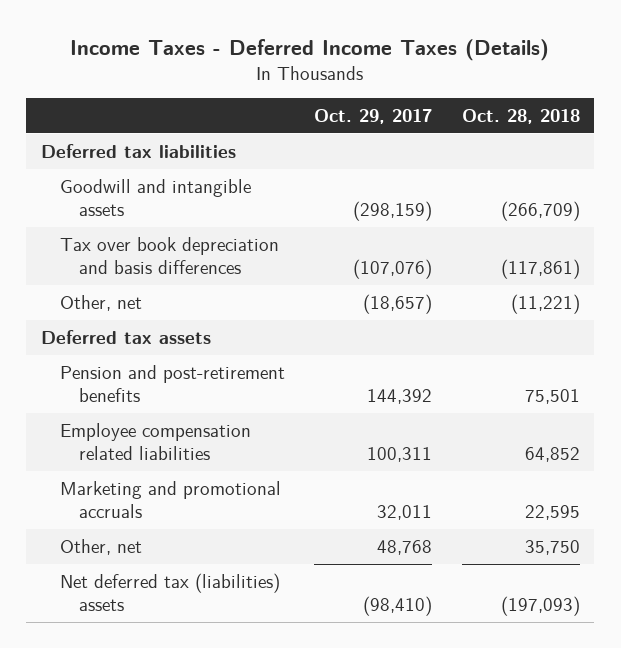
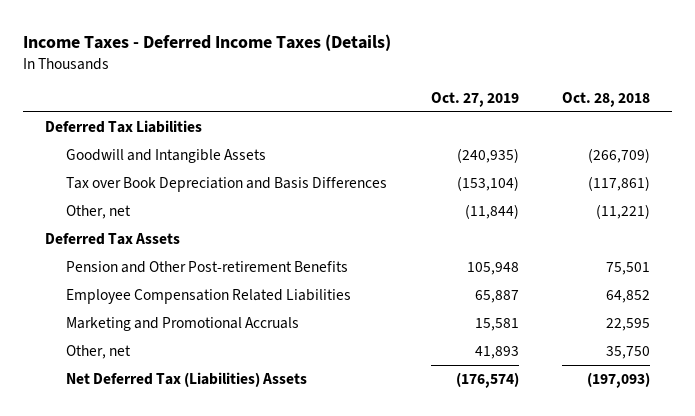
[314,108,433,124] Oct. 29, 2017 -> none
none -> [430,92,519,108] Oct. 27, 2019
[41,143,237,158] Deferred tax liabilities -> [45,119,203,133] Deferred Tax Liabilities
[60,178,252,217] Goodwill and intangible assets -> [66,148,267,163] Goodwill and Intangible Assets
[60,236,280,275] Tax over book depreciation and basis differences -> [66,176,388,192] Tax over Book Depreciation and Basis Differences
[41,329,212,344] Deferred tax assets -> [45,232,181,245] Deferred Tax Assets
[60,364,286,403] Pension and post-retirement benefits -> [66,260,349,273] Pension and Other Post-retirement Benefits
[60,422,252,461] Employee compensation related liabilities -> [66,288,352,304] Employee Compensation Related Liabilities
[60,480,282,519] Marketing and promotional accruals -> [66,316,300,331] Marketing and Promotional Accruals
[60,572,281,612] Net deferred tax (liabilities) assets -> [66,371,308,387] Net Deferred Tax (Liabilities) Assets

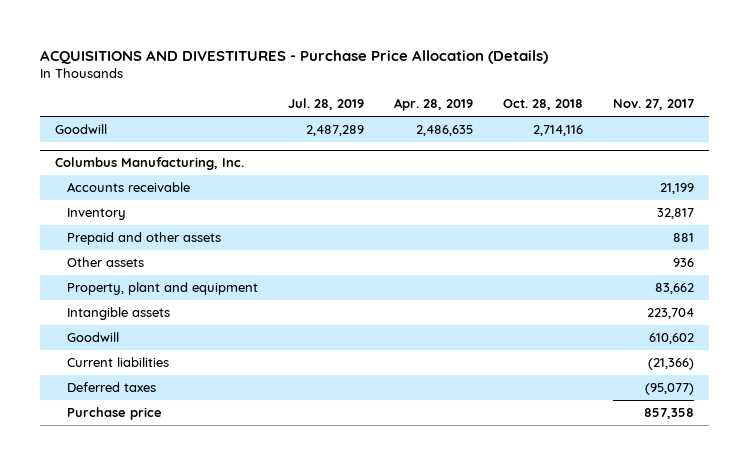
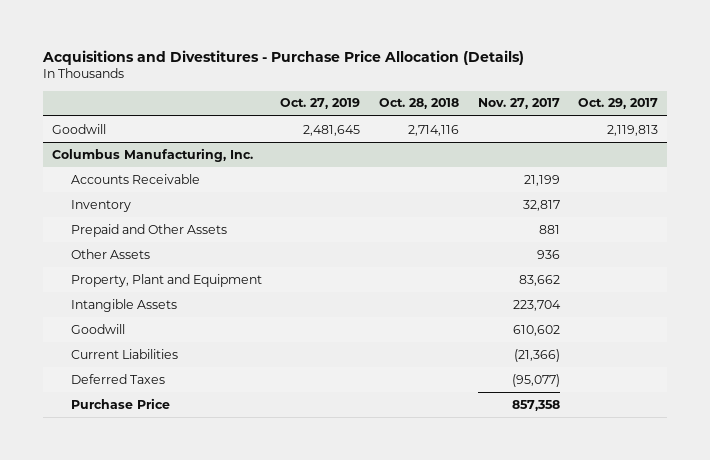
[40,49,549,64] ACQUISITIONS AND DIVESTITURES - Purchase Price Allocation (Details) -> [41,49,524,65] Acquisitions and Divestitures - Purchase Price Allocation (Details)
[288,98,365,111] Jul. 28, 2019 -> none
[394,98,474,112] Apr. 28, 2019 -> none
none -> [280,98,361,110] Oct. 27, 2019
none -> [578,98,659,110] Oct. 29, 2017
[67,182,191,193] Accounts receivable -> [70,173,200,184] Accounts Receivable
[67,232,222,246] Prepaid and other assets -> [70,223,227,237] Prepaid and Other Assets
[67,257,145,268] Other assets -> [70,248,150,259] Other Assets
[67,282,259,296] Property, plant and equipment -> [70,273,262,287] Property, Plant and Equipment
[67,307,171,321] Intangible assets -> [70,298,177,312] Intangible Assets
[67,357,170,368] Current liabilities -> [70,348,178,359] Current Liabilities
[67,382,157,393] Deferred taxes -> [70,373,165,384] Deferred Taxes
[67,407,163,421] Purchase price -> [70,397,170,409] Purchase Price

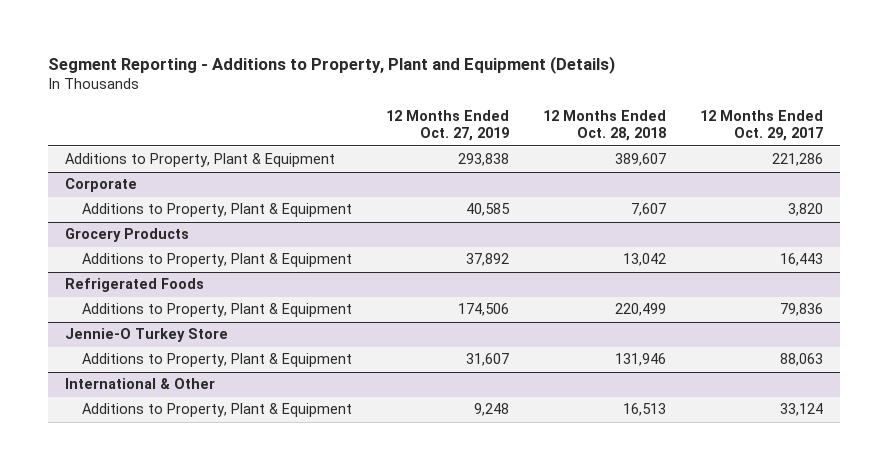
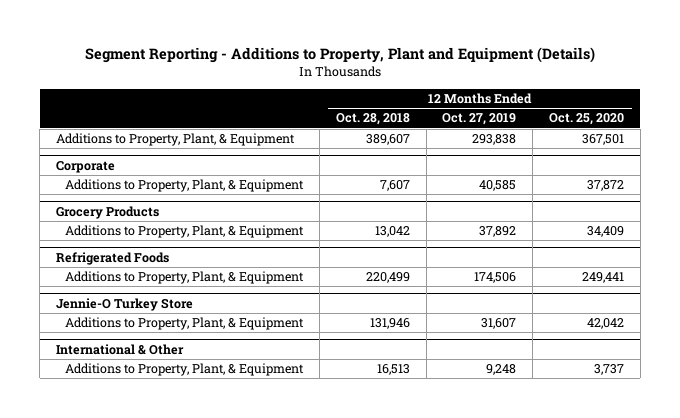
[700,110,824,142] 12 Months Ended Oct. 29, 2017 -> none
none -> [548,113,624,126] Oct. 25, 2020
[64,153,335,168] Additions to Property, Plant & Equipment -> [56,133,296,147] Additions to Property, Plant, & Equipment
[82,203,353,218] Additions to Property, Plant & Equipment -> [65,179,305,193] Additions to Property, Plant, & Equipment
[82,253,353,268] Additions to Property, Plant & Equipment -> [65,225,305,239] Additions to Property, Plant, & Equipment
[82,303,353,318] Additions to Property, Plant & Equipment -> [65,271,305,285] Additions to Property, Plant, & Equipment
[82,353,353,368] Additions to Property, Plant & Equipment -> [65,317,305,331] Additions to Property, Plant, & Equipment
[82,403,353,418] Additions to Property, Plant & Equipment -> [65,363,305,377] Additions to Property, Plant, & Equipment

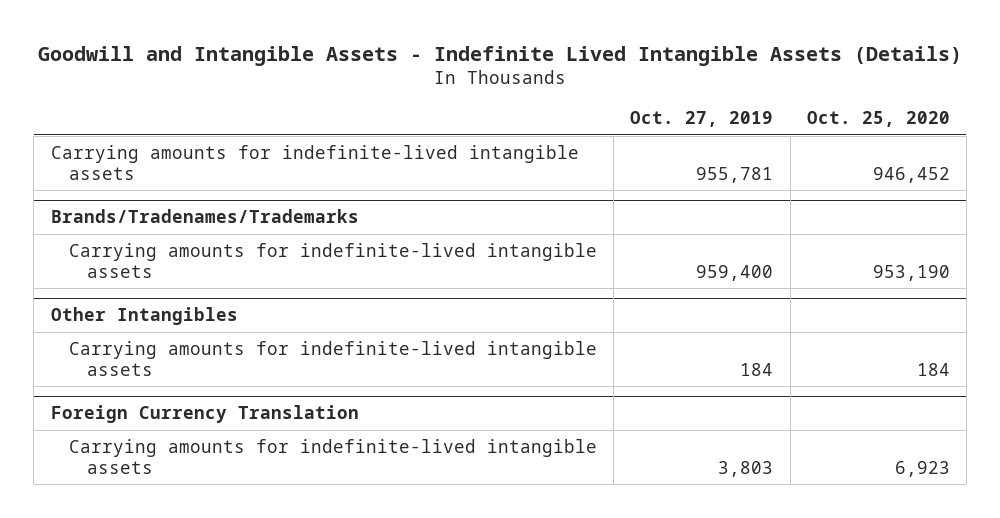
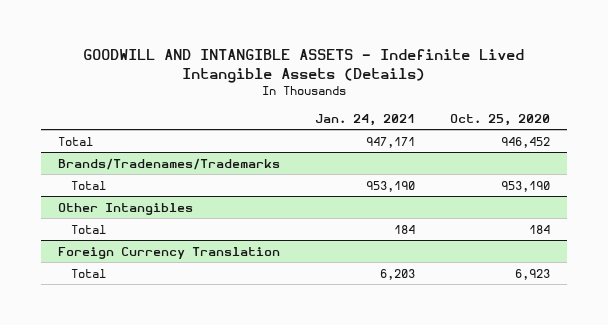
[38,45,963,66] Goodwill and Intangible Assets - Indefinite Lived Intangible Assets (Details) -> [83,48,525,83] GOODWILL AND INTANGIBLE ASSETS - Indefinite Lived Intangible Assets (Details)
[630,111,774,128] Oct. 27, 2019 -> none
none -> [315,113,416,126] Jan. 24, 2021
[50,144,579,180] Carrying amounts for indefinite-lived intangible assets -> [58,136,94,146] Total
[69,242,598,278] Carrying amounts for indefinite-lived intangible assets -> [70,180,106,190] Total
[69,340,598,376] Carrying amounts for indefinite-lived intangible assets -> [70,224,106,234] Total
[69,438,598,474] Carrying amounts for indefinite-lived intangible assets -> [70,268,106,278] Total

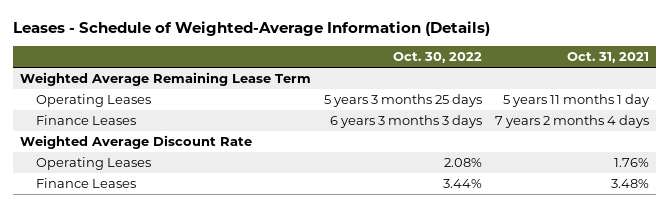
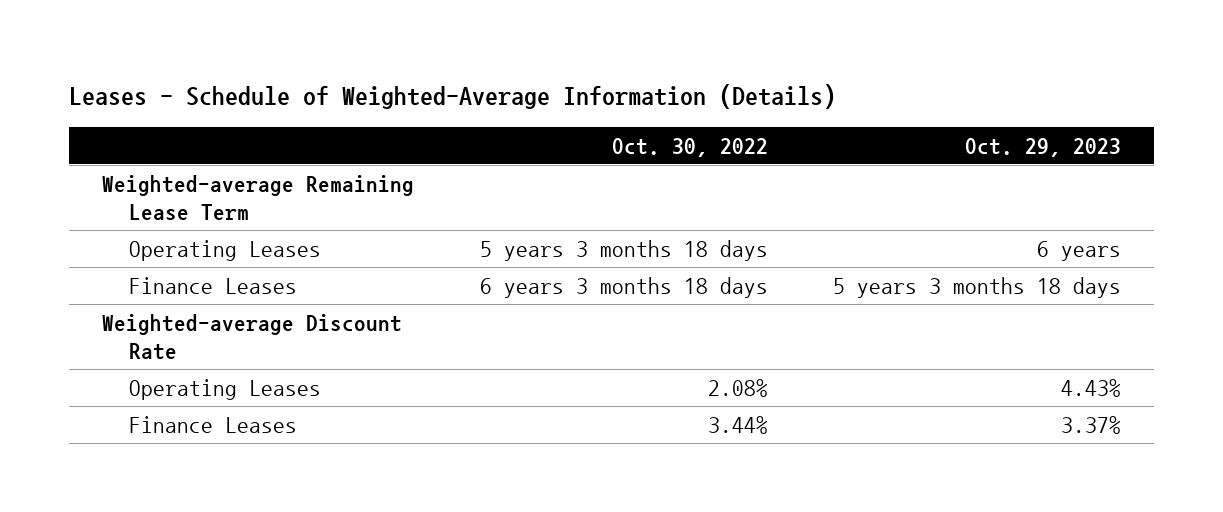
[567,52,650,64] Oct. 31, 2021 -> none
none -> [965,137,1122,157] Oct. 29, 2023
[19,72,311,87] Weighted Average Remaining Lease Term -> [102,174,415,220] Weighted-average Remaining Lease Term
[323,94,482,108] 5 years 3 months 25 days -> [479,239,768,261] 5 years 3 months 18 days
[329,115,482,129] 6 years 3 months 3 days -> [479,276,768,298] 6 years 3 months 18 days
[19,135,252,150] Weighted Average Discount Rate -> [102,313,403,360] Weighted-average Discount Rate

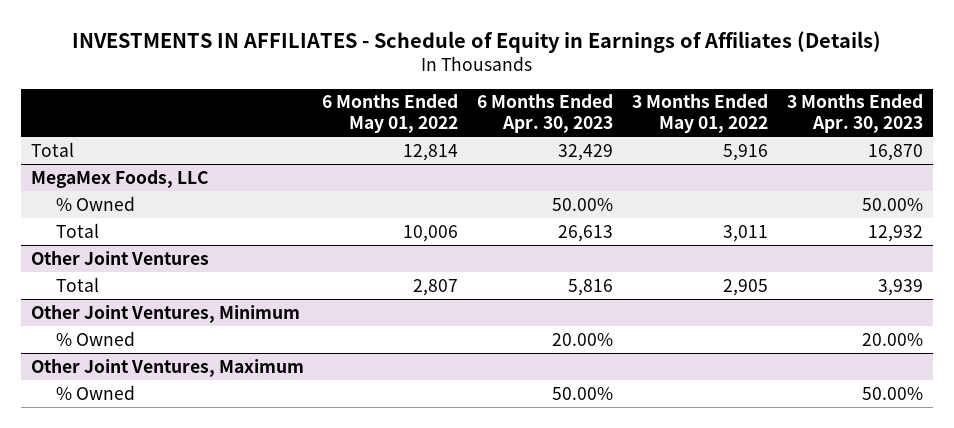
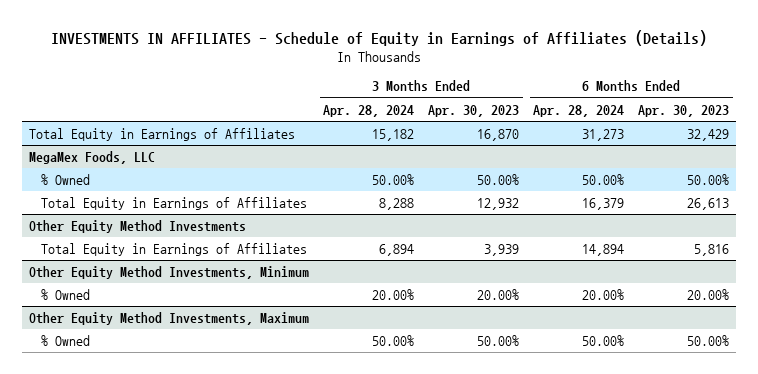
[322,94,459,134] 6 Months Ended May 01, 2022 -> none
[632,94,769,134] 3 Months Ended May 01, 2022 -> none
none -> [323,104,415,117] Apr. 28, 2024
none -> [533,104,625,117] Apr. 28, 2024
[30,141,74,157] Total -> [28,127,295,141] Total Equity in Earnings of Affiliates
[30,250,209,265] Other Joint Ventures -> none
[30,304,300,323] Other Joint Ventures, Minimum -> none
[55,222,99,238] Total -> [40,196,307,210] Total Equity in Earnings of Affiliates
none -> [28,219,246,233] Other Equity Method Investments
[55,276,99,292] Total -> [40,242,307,256] Total Equity in Earnings of Affiliates
none -> [28,265,309,279] Other Equity Method Investments, Minimum
[30,358,304,377] Other Joint Ventures, Maximum -> none
none -> [28,311,309,325] Other Equity Method Investments, Maximum

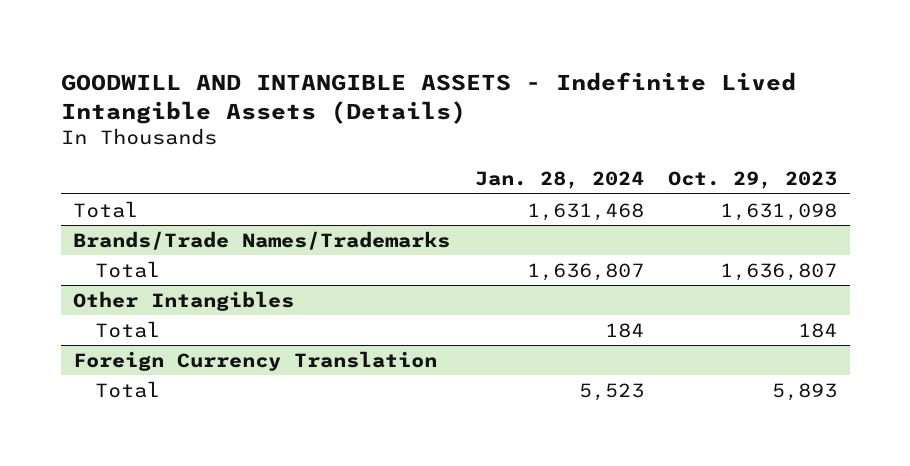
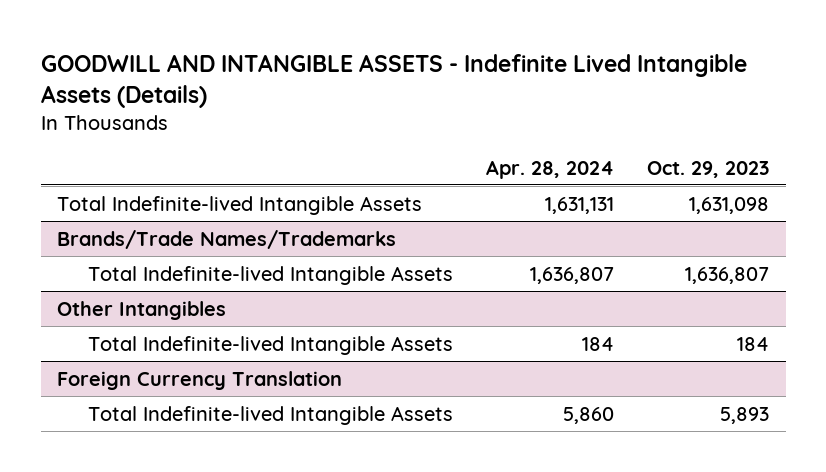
[474,170,644,189] Jan. 28, 2024 -> none
none -> [486,159,615,179] Apr. 28, 2024
[73,200,139,218] Total -> [57,195,423,215] Total Indefinite-lived Intangible Assets
[94,260,160,278] Total -> [87,265,453,285] Total Indefinite-lived Intangible Assets
[94,320,160,338] Total -> [87,335,453,355] Total Indefinite-lived Intangible Assets
[94,380,160,398] Total -> [87,405,453,425] Total Indefinite-lived Intangible Assets

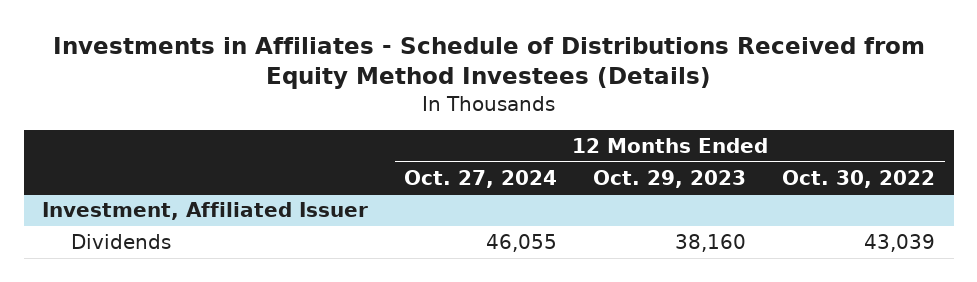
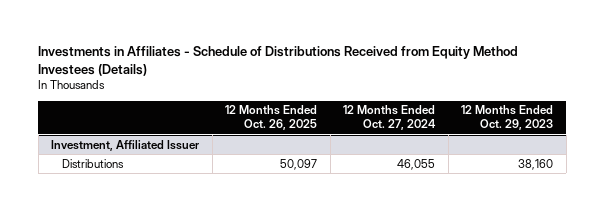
[782,169,936,188] Oct. 30, 2022 -> none
none -> [225,105,318,131] 12 Months Ended Oct. 26, 2025
[70,233,171,249] Dividends -> [62,158,125,168] Distributions

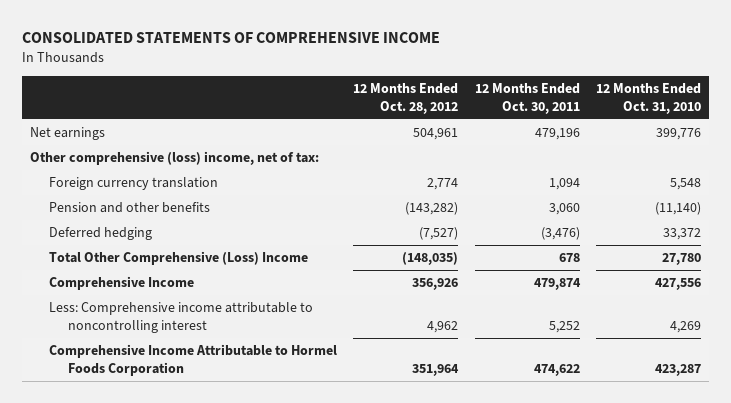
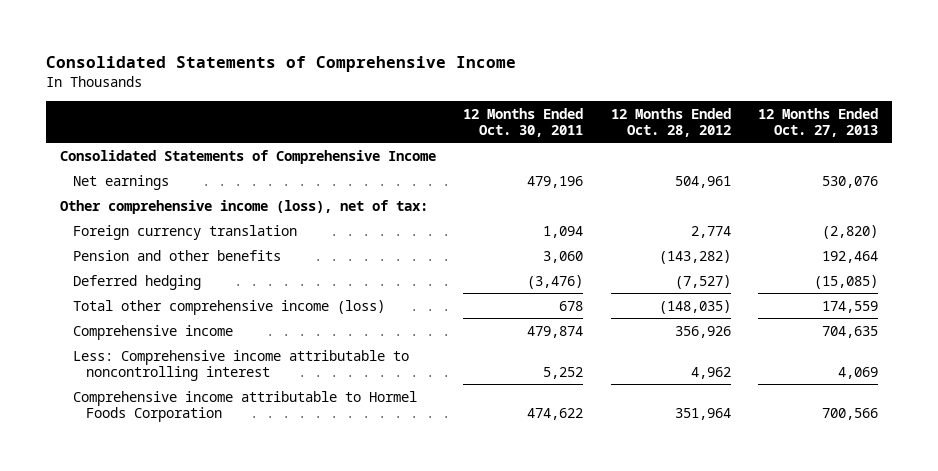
[21,32,440,44] CONSOLIDATED STATEMENTS OF COMPREHENSIVE INCOME -> [46,56,517,73] Consolidated Statements of Comprehensive Income
[596,83,702,114] 12 Months Ended Oct. 31, 2010 -> none
none -> [758,107,879,137] 12 Months Ended Oct. 27, 2013
none -> [60,149,437,164] Consolidated Statements of Comprehensive Income
[29,151,319,166] Other comprehensive (loss) income, net of tax: -> [60,199,429,214] Other comprehensive income (loss), net of tax:
[49,251,309,266] Total Other Comprehensive (Loss) Income -> [73,299,386,315] Total other comprehensive income (loss)
[49,276,195,291] Comprehensive Income -> [73,324,234,340] Comprehensive income
[49,344,338,376] Comprehensive Income Attributable to Hormel Foods Corporation -> [73,390,418,422] Comprehensive income attributable to Hormel Foods Corporation

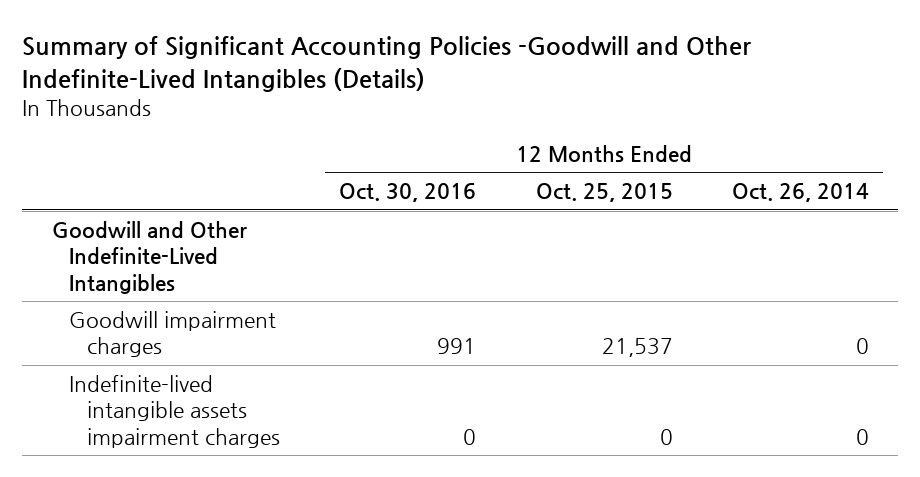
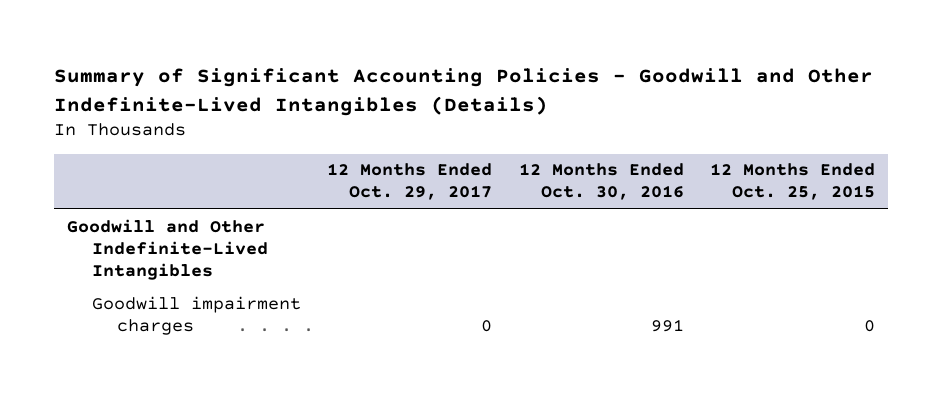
[22,36,752,92] Summary of Significant Accounting Policies -Goodwill and Other Indefinite-Lived Intangibles (Details) -> [53,68,873,116] Summary of Significant Accounting Policies - Goodwill and Other Indefinite-Lived Intangibles (Details)
[731,183,869,203] Oct. 26, 2014 -> none
none -> [327,163,493,201] 12 Months Ended Oct. 29, 2017
[69,374,281,449] Indefinite-lived intangible assets impairment charges -> none
[601,338,673,358] 21,537 -> [863,319,875,332] 0

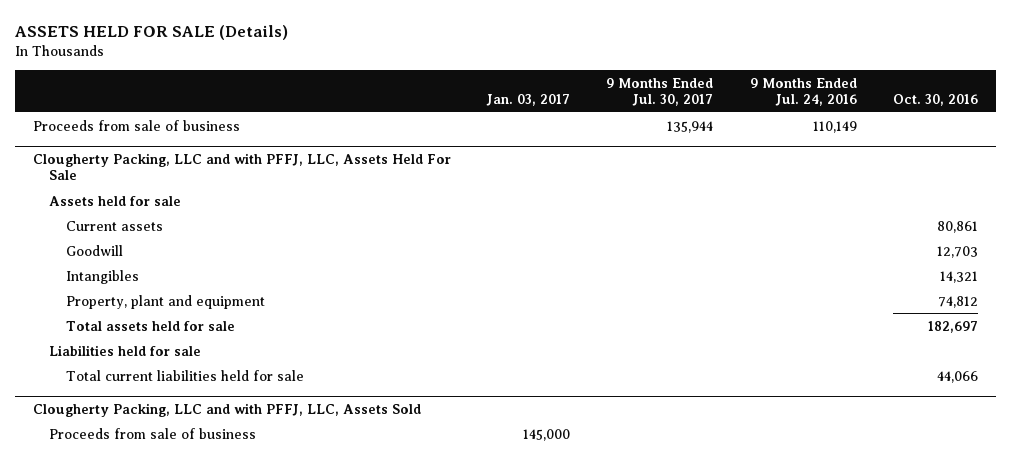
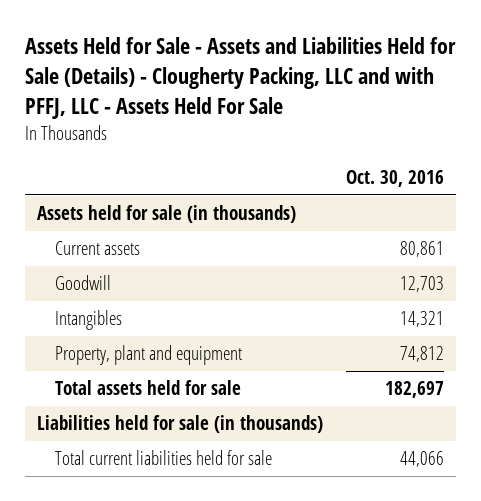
[14,24,288,40] ASSETS HELD FOR SALE (Details) -> [24,37,456,120] Assets Held for Sale - Assets and Liabilities Held for Sale (Details) - Clougherty Packing, LLC and with PFFJ, LLC - Assets Held For Sale
[486,94,571,107] Jan. 03, 2017 -> none
[606,77,714,107] 9 Months Ended Jul. 30, 2017 -> none
[749,77,857,107] 9 Months Ended Jul. 24, 2016 -> none
[32,119,240,131] Proceeds from sale of business -> none
[32,152,451,181] Clougherty Packing, LLC and with PFFJ, LLC, Assets Held For Sale -> none
[49,195,182,206] Assets held for sale -> [36,205,296,224] Assets held for sale (in thousands)
[49,344,202,356] Liabilities held for sale -> [36,415,323,434] Liabilities held for sale (in thousands)
[32,402,421,417] Clougherty Packing, LLC and with PFFJ, LLC, Assets Sold -> none
[49,427,257,439] Proceeds from sale of business -> none

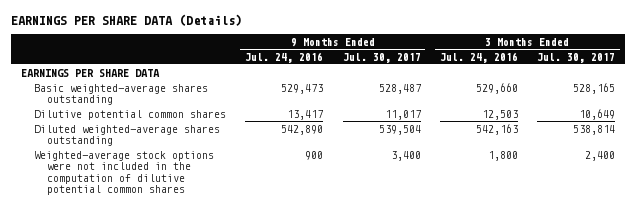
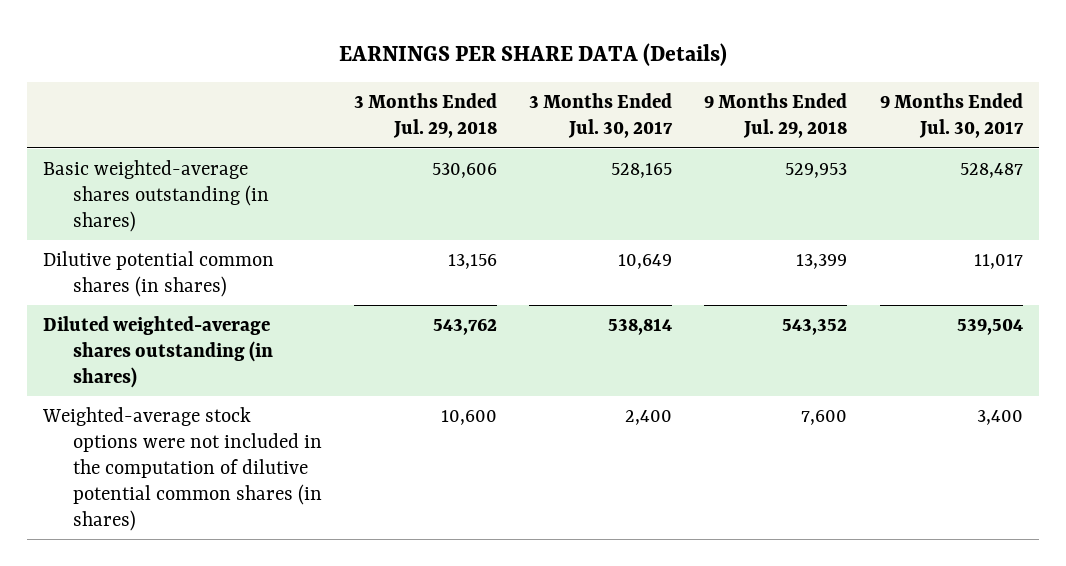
[245,51,324,63] Jul. 24, 2016 -> none
[439,51,518,63] Jul. 24, 2016 -> none
none -> [354,93,498,138] 3 Months Ended Jul. 29, 2018
none -> [704,93,848,138] 9 Months Ended Jul. 29, 2018
[21,68,161,77] EARNINGS PER SHARE DATA -> none
[33,83,208,106] Basic weighted-average shares outstanding -> [43,159,270,232] Basic weighted-average shares outstanding (in shares)
[33,109,226,120] Dilutive potential common shares -> [43,250,275,297] Dilutive potential common shares (in shares)
[33,124,220,147] Diluted weighted-average shares outstanding -> [43,315,274,388] Diluted weighted-average shares outstanding (in shares)
[33,150,214,195] Weighted-average stock options were not included in the computation of dilutive potential common shares -> [42,406,323,531] Weighted-average stock options were not included in the computation of dilutive potential common shares (in shares)

